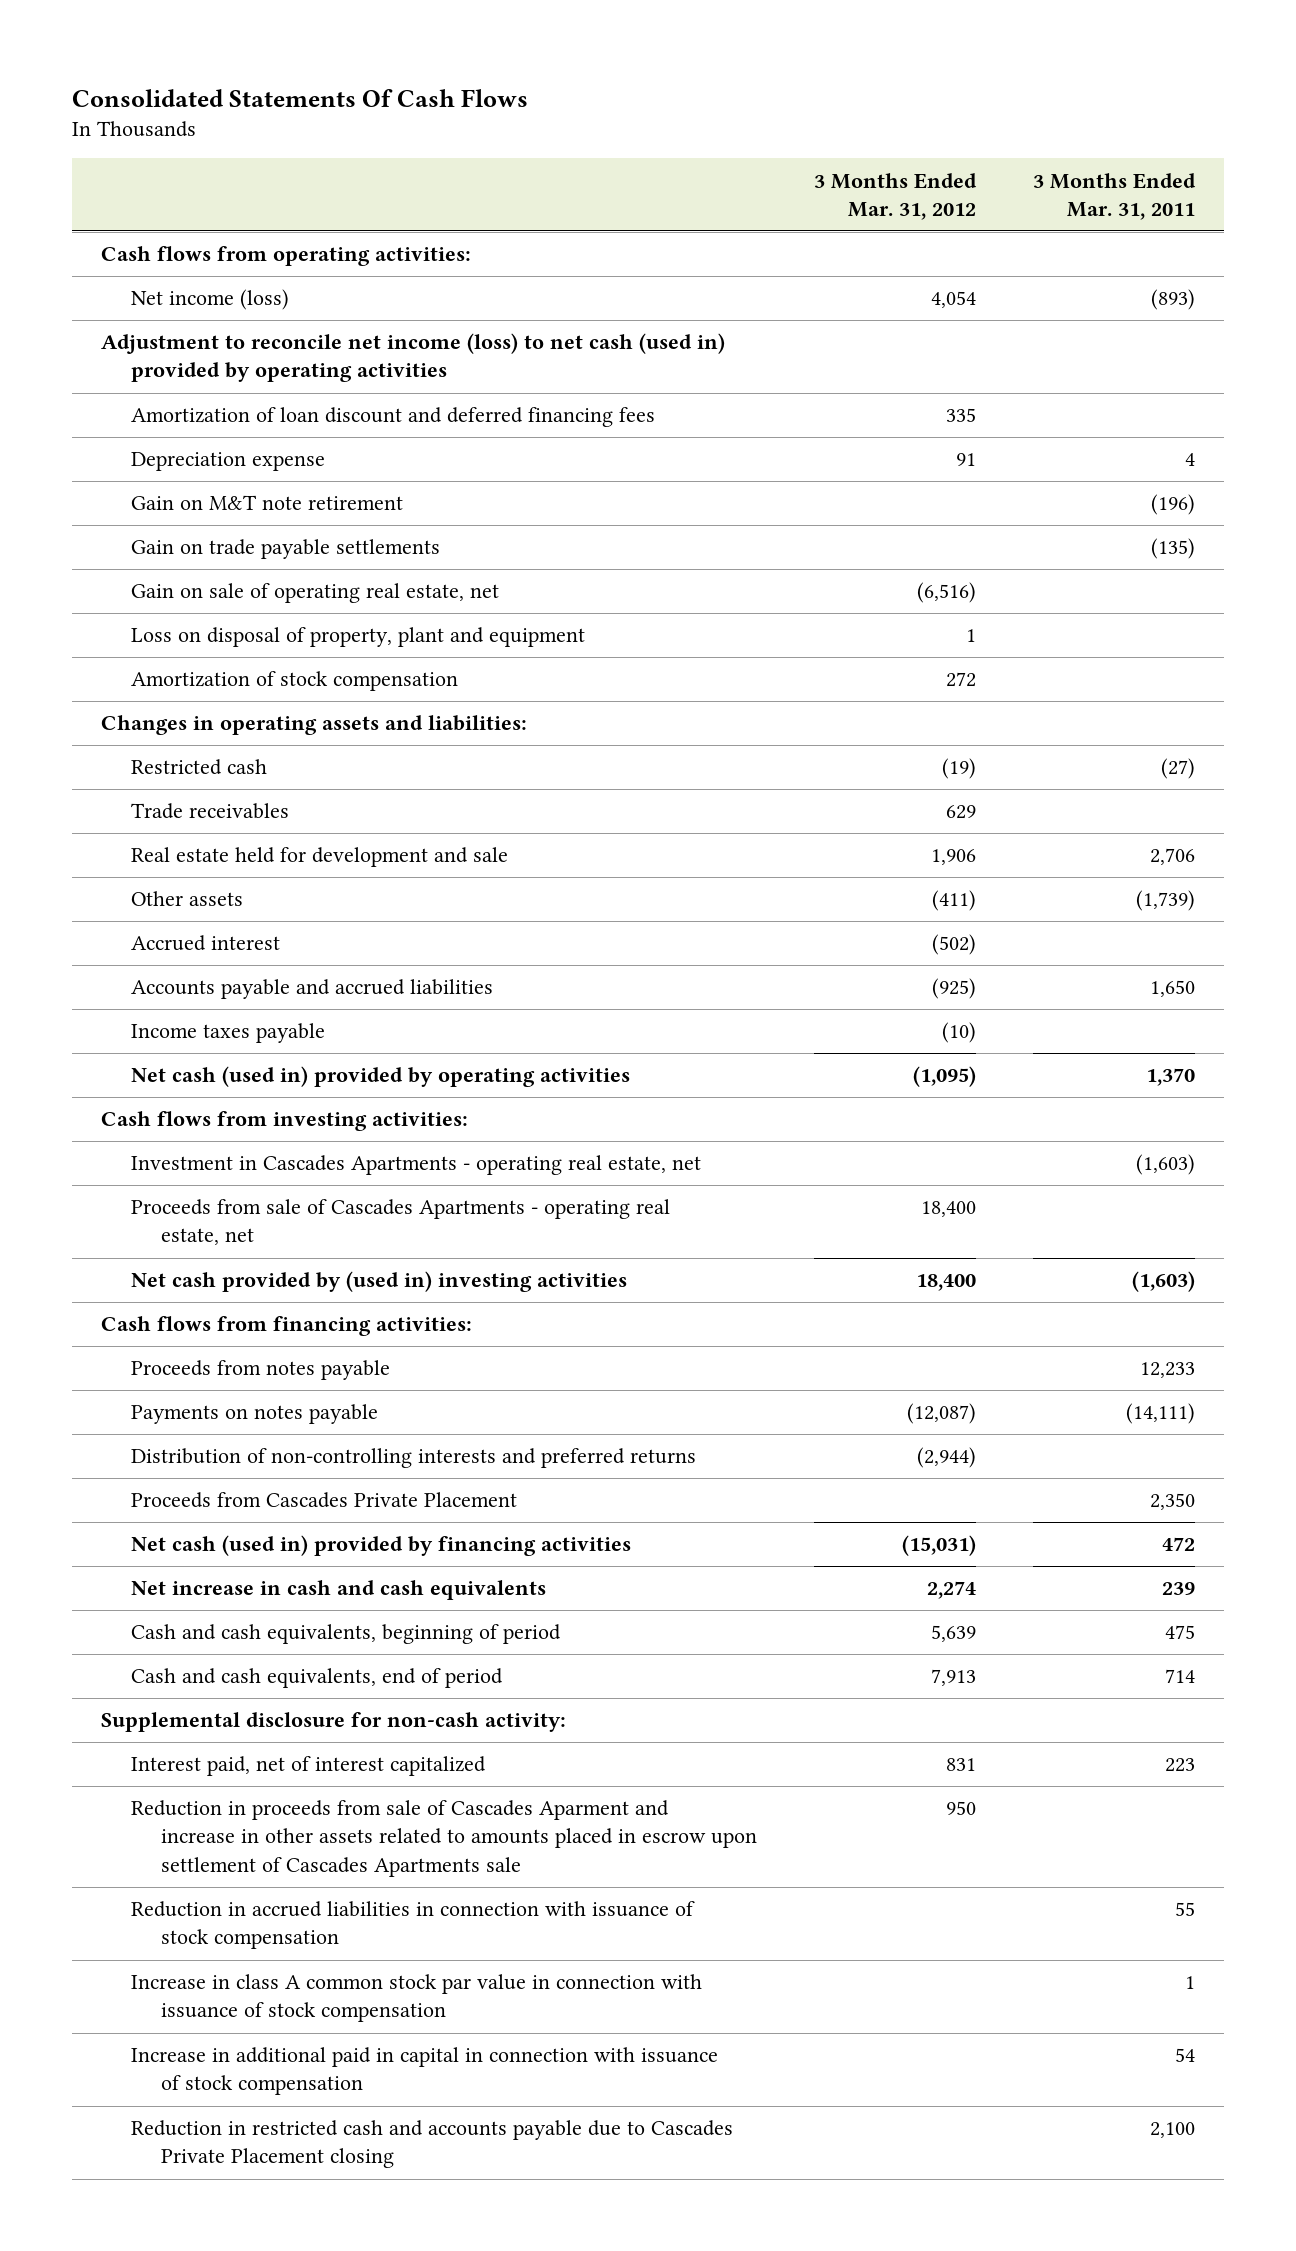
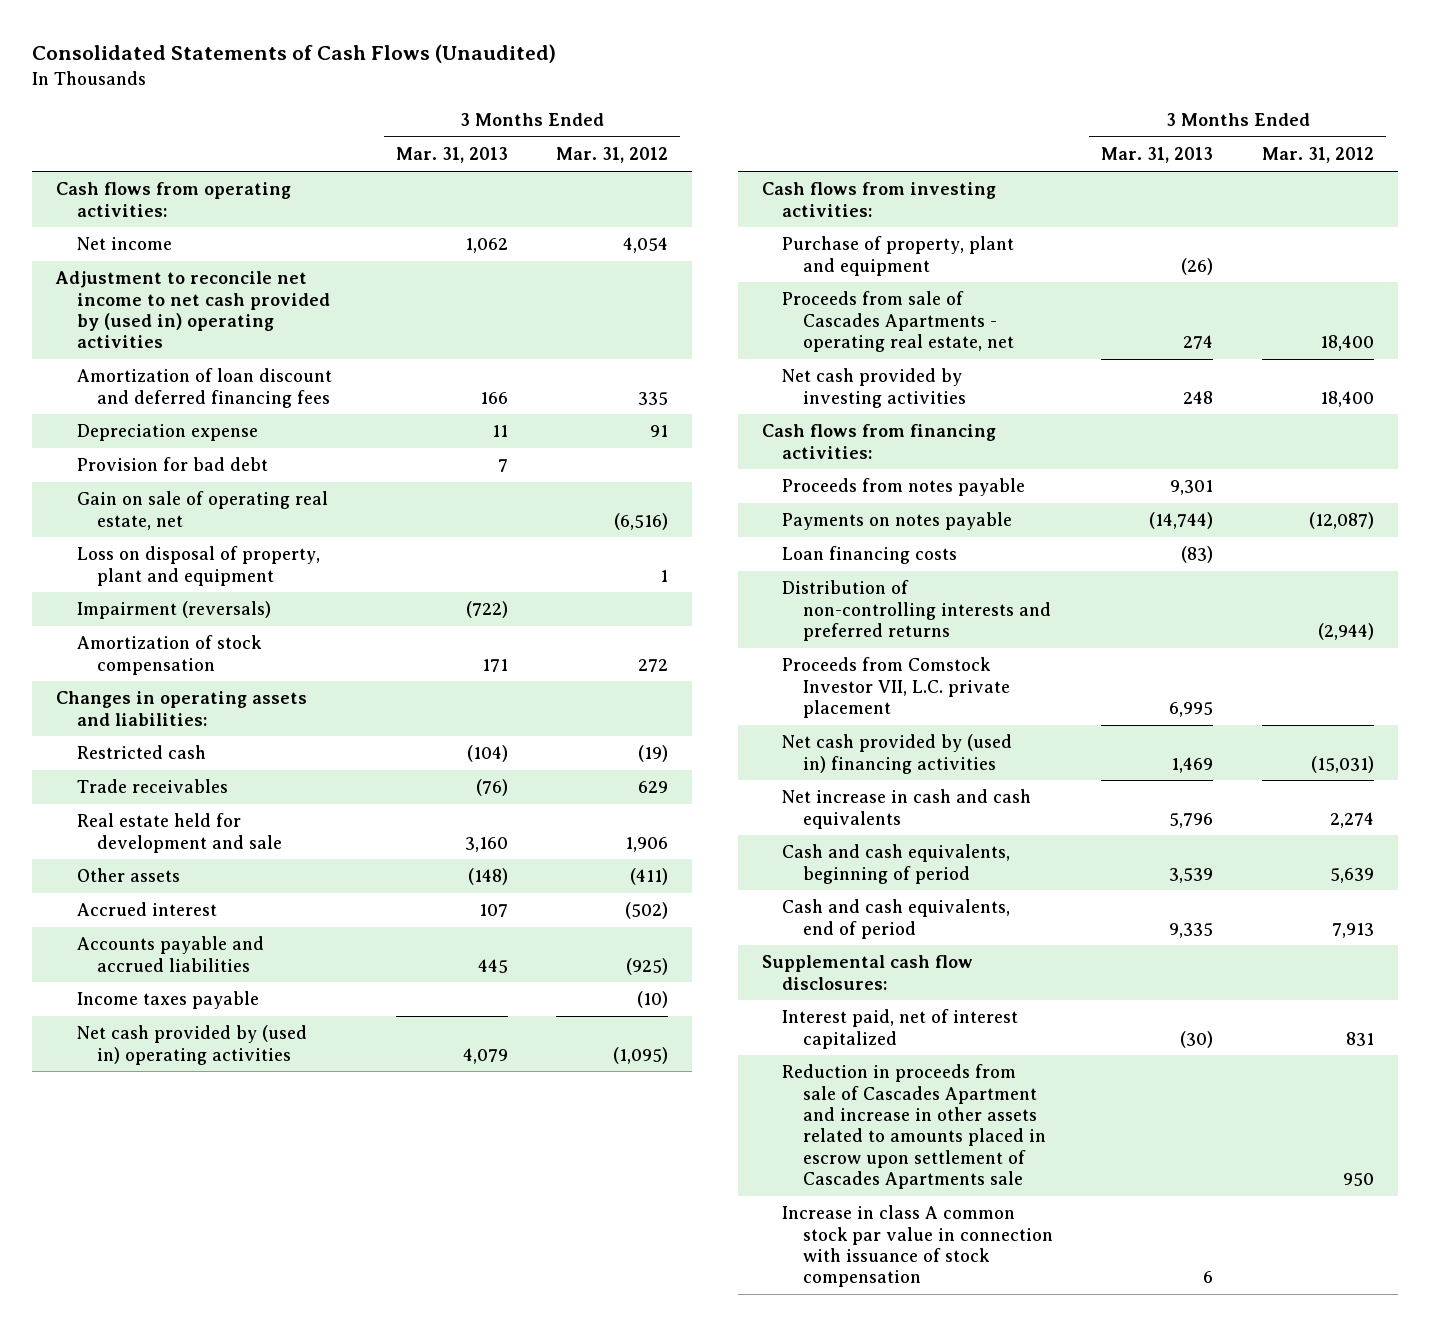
[72,88,529,107] Consolidated Statements Of Cash Flows -> [31,44,556,64] Consolidated Statements of Cash Flows (Unaudited)
[1033,172,1197,220] 3 Months Ended Mar. 31, 2011 -> none
none -> [395,147,508,164] Mar. 31, 2013
[130,289,289,311] Net income (loss) -> [76,237,172,251] Net income
[101,333,726,383] Adjustment to reconcile net income (loss) to net cash (used in) provided by operating activities -> [55,271,330,349] Adjustment to reconcile net income to net cash provided by (used in) operating activities
[130,495,403,511] Gain on M&T note retirement -> none
[130,539,440,560] Gain on trade payable settlements -> none
none -> [76,457,268,472] Provision for bad debt
none -> [76,601,271,620] Impairment (reversals)
[130,1066,630,1088] Net cash (used in) provided by operating activities -> [76,1025,307,1065] Net cash provided by (used in) operating activities
[130,1155,701,1176] Investment in Cascades Apartments - operating real estate, net -> none
none -> [782,236,1015,276] Purchase of property, plant and equipment
[130,1271,627,1293] Net cash provided by (used in) investing activities -> [782,368,967,408] Net cash provided by investing activities
none -> [782,546,958,565] Loan financing costs
[130,1492,517,1509] Proceeds from Cascades Private Placement -> [782,657,1011,718] Proceeds from Comstock Investor VII, L.C. private placement
[130,1535,631,1557] Net cash (used in) provided by financing activities -> [782,734,1013,774] Net cash provided by (used in) financing activities
[101,1712,567,1733] Supplemental disclosure for non-cash activity: -> [761,955,973,990] Supplemental cash flow disclosures:
[130,1901,695,1950] Reduction in accrued liabilities in connection with issuance of stock compensation -> none
[130,1800,757,1877] Reduction in proceeds from sale of Cascades Aparment and increase in other assets related to amounts placed in escrow upon settlement of Cascades Apartments sale -> [782,1064,1047,1189] Reduction in proceeds from sale of Cascades Apartment and increase in other assets related to amounts placed in escrow upon settlement of Cascades Apartments sale
[130,2047,718,2096] Increase in additional paid in capital in connection with issuance of stock compensation -> none
[130,2120,733,2169] Reduction in restricted cash and accounts payable due to Cascades Private Placement closing -> none

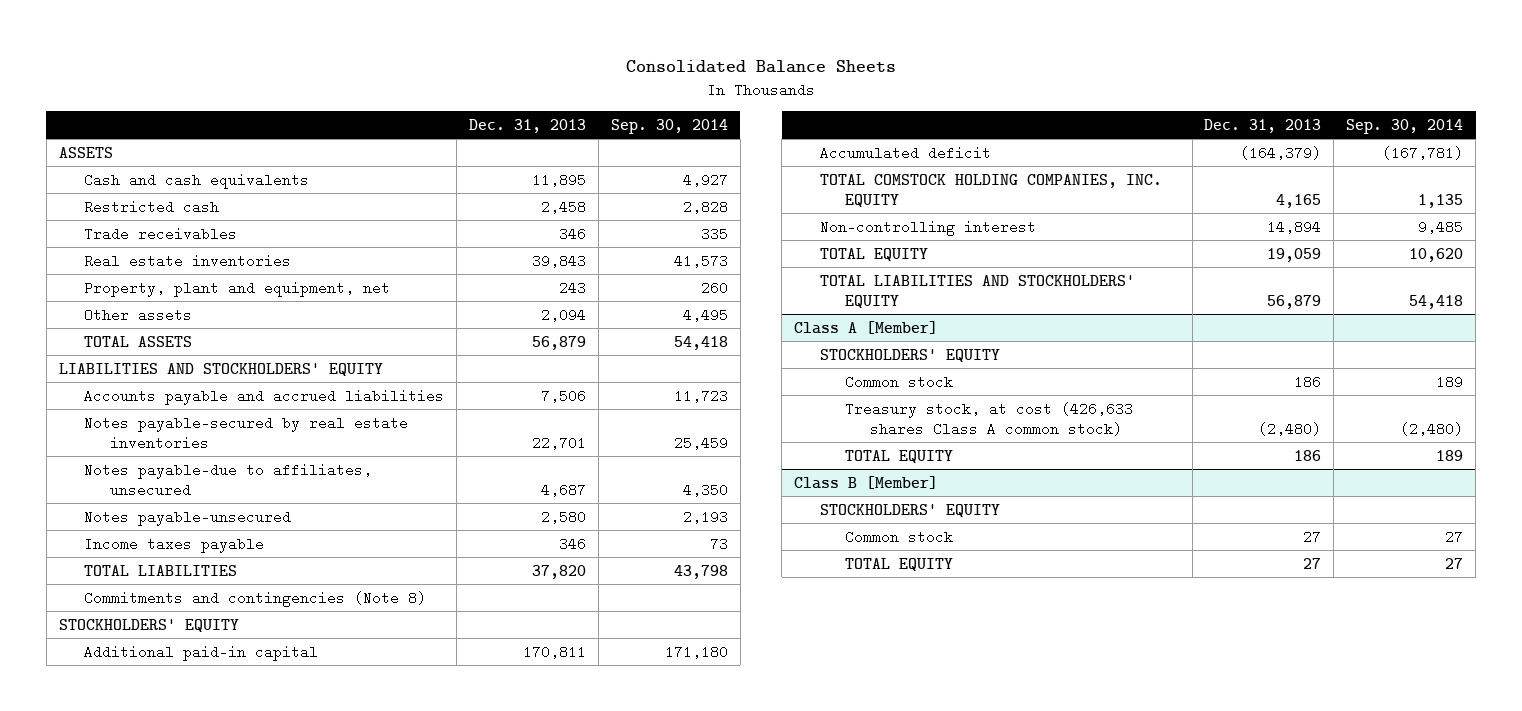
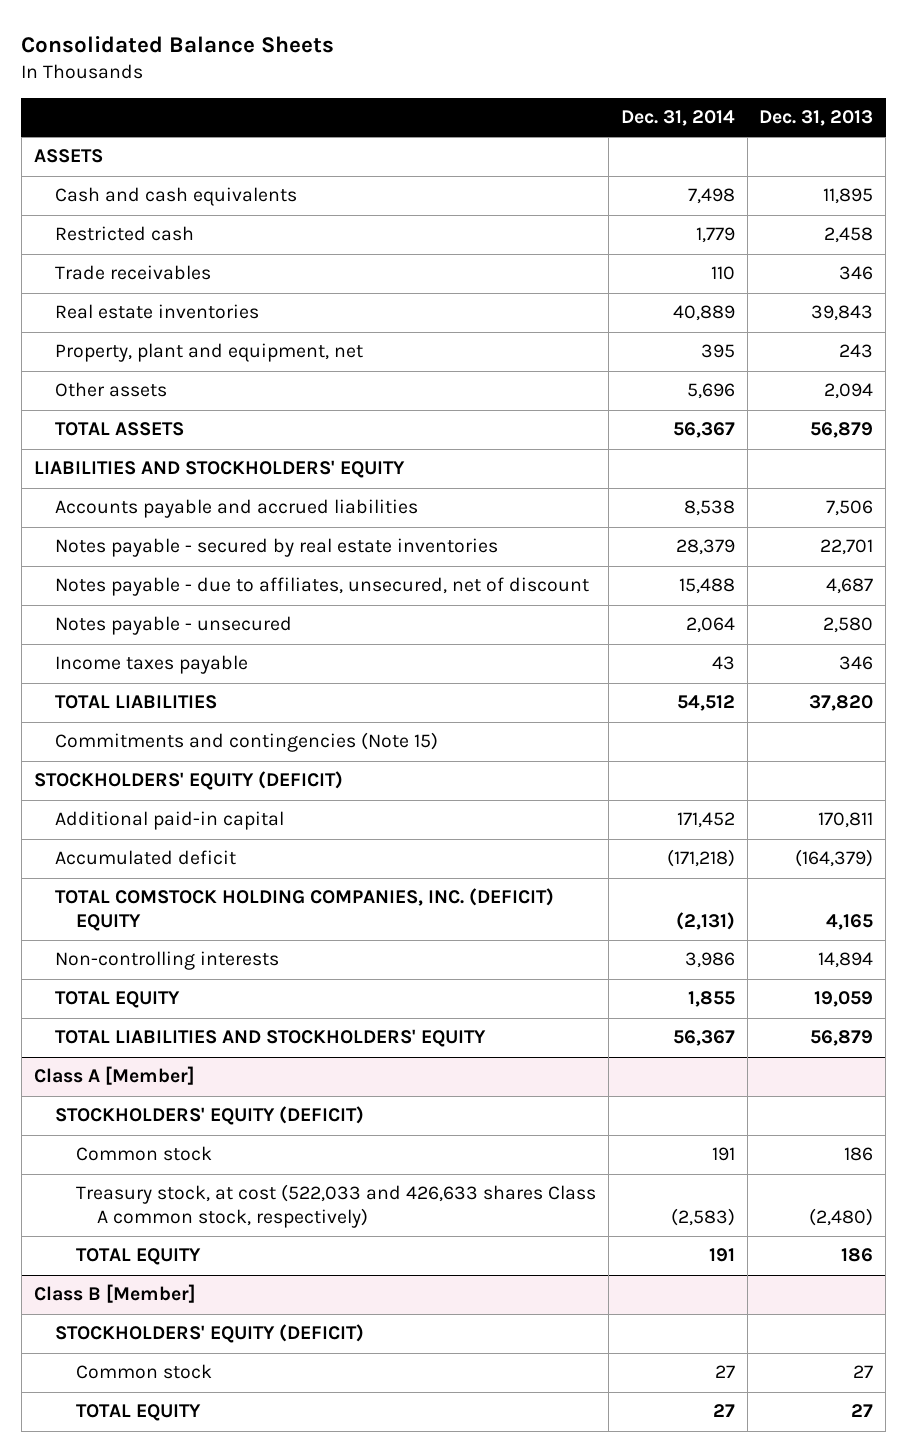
[610,118,728,134] Sep. 30, 2014 -> none
none -> [620,110,735,127] Dec. 31, 2014
[84,415,409,450] Notes payable-secured by real estate inventories -> [54,538,498,558] Notes payable - secured by real estate inventories
[84,462,373,497] Notes payable-due to affiliates, unsecured -> [54,577,589,597] Notes payable - due to affiliates, unsecured, net of discount
[84,509,292,526] Notes payable-unsecured -> [54,616,292,636] Notes payable - unsecured
[84,590,427,607] Commitments and contingencies (Note 8) -> [54,732,438,753] Commitments and contingencies (Note 15)
[58,618,239,632] STOCKHOLDERS' EQUITY -> [33,771,343,791] STOCKHOLDERS' EQUITY (DEFICIT)
[819,173,1162,207] TOTAL COMSTOCK HOLDING COMPANIES, INC. EQUITY -> [54,888,554,932] TOTAL COMSTOCK HOLDING COMPANIES, INC. (DEFICIT) EQUITY
[819,219,1036,236] Non-controlling interest -> [54,951,279,971] Non-controlling interests
[819,348,1000,362] STOCKHOLDERS' EQUITY -> [54,1106,364,1126] STOCKHOLDERS' EQUITY (DEFICIT)
[844,401,1133,436] Treasury stock, at cost (426,633 shares Class A common stock) -> [76,1184,597,1229] Treasury stock, at cost (522,033 and 426,633 shares Class A common stock, respectively)
[819,503,1000,517] STOCKHOLDERS' EQUITY -> [54,1324,364,1344] STOCKHOLDERS' EQUITY (DEFICIT)

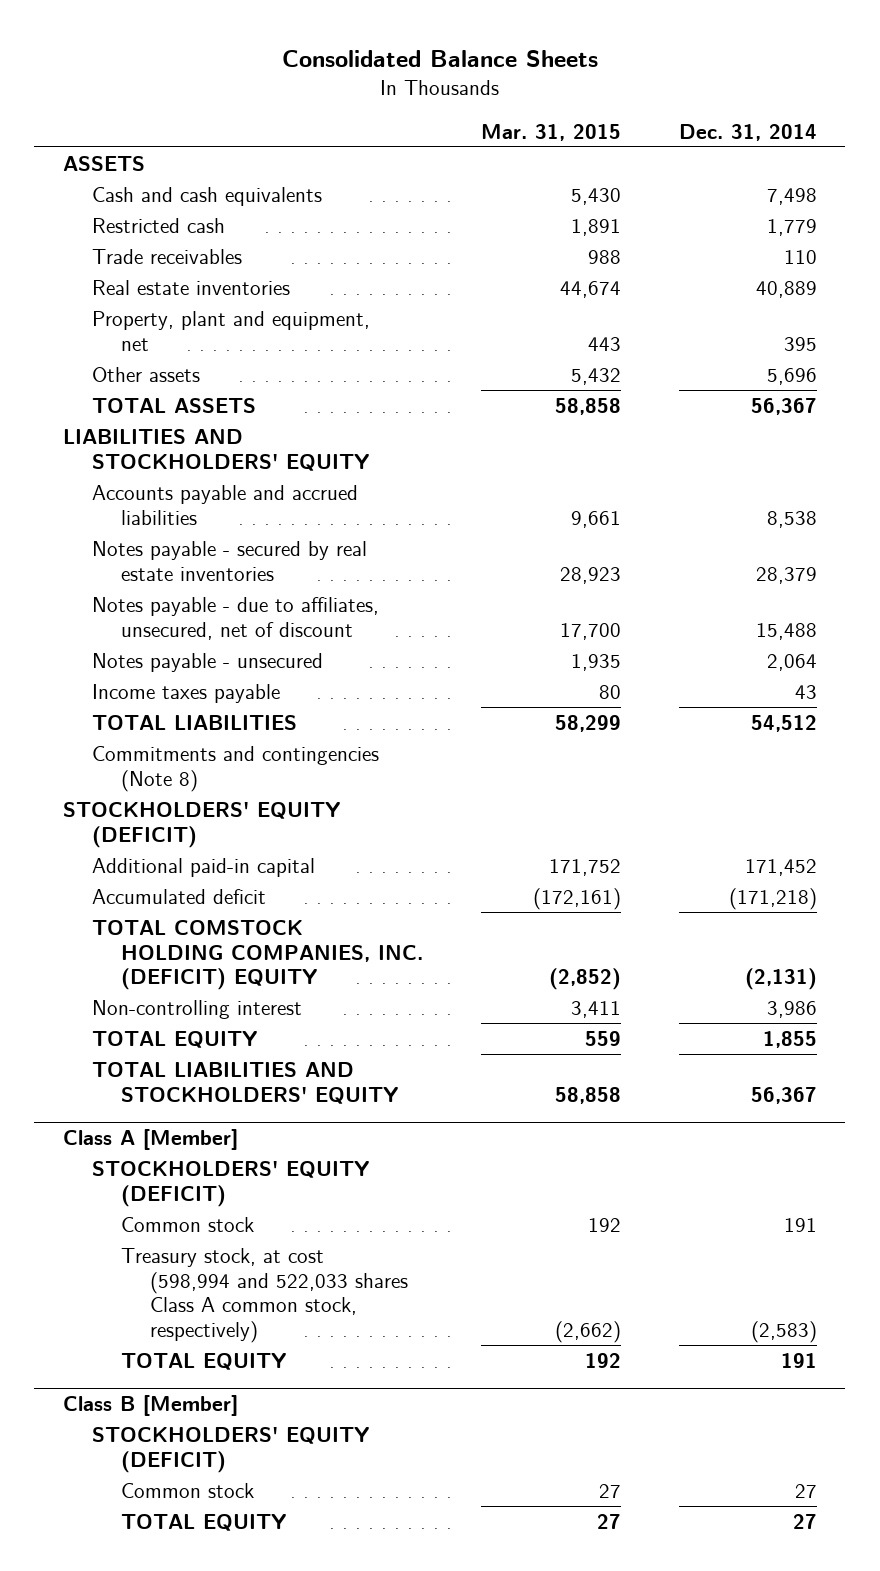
[759,110,874,127] Dec. 31, 2013 -> none
none -> [480,123,621,141] Mar. 31, 2015
[54,732,438,753] Commitments and contingencies (Note 15) -> [92,745,380,792] Commitments and contingencies (Note 8)
[54,951,279,971] Non-controlling interests -> [92,999,303,1019] Non-controlling interest
[76,1184,597,1229] Treasury stock, at cost (522,033 and 426,633 shares Class A common stock, respectively) -> [121,1247,409,1344] Treasury stock, at cost (598,994 and 522,033 shares Class A common stock, respectively)

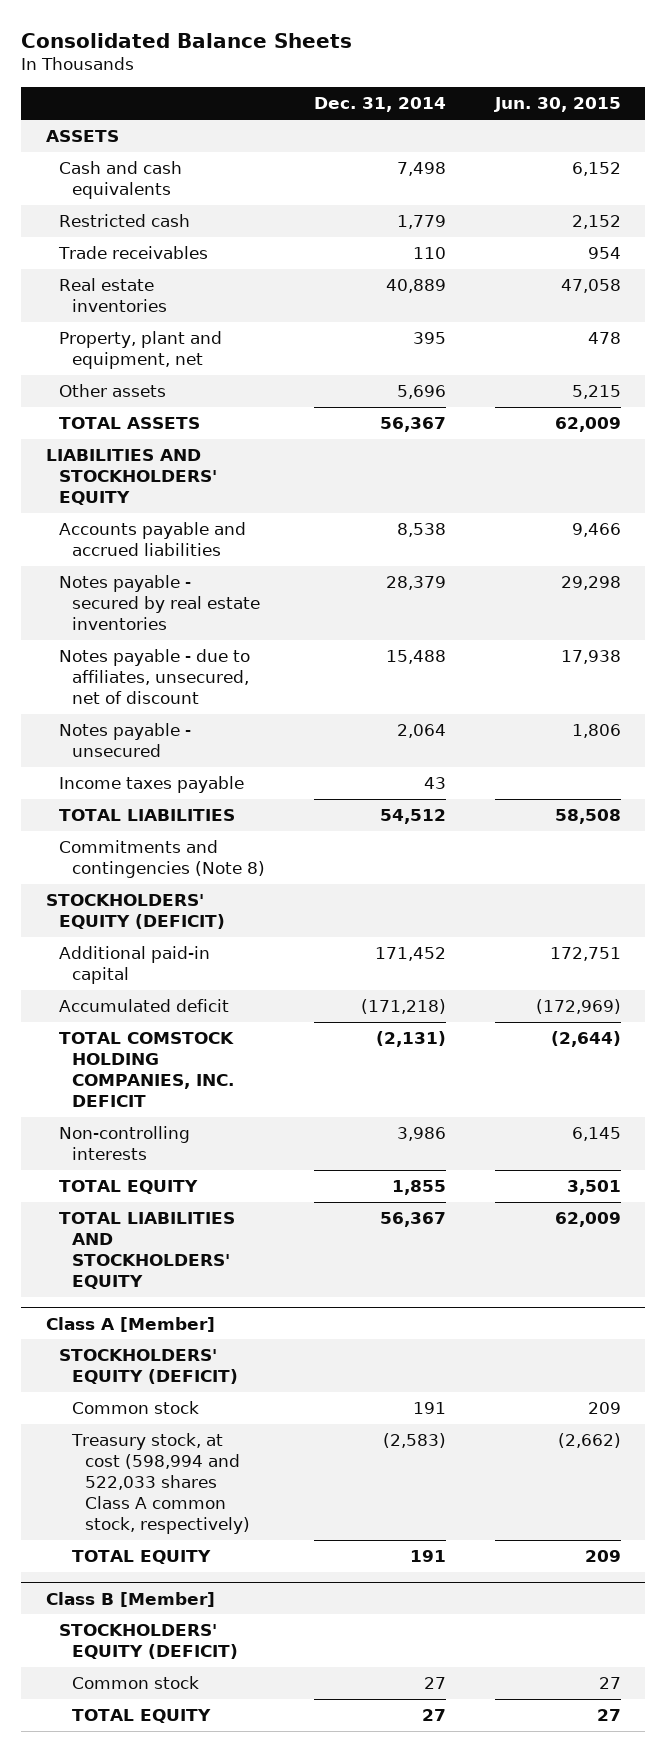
[480,123,621,141] Mar. 31, 2015 -> none
none -> [493,97,621,113] Jun. 30, 2015
[92,919,424,991] TOTAL COMSTOCK HOLDING COMPANIES, INC. (DEFICIT) EQUITY -> [58,1032,235,1108] TOTAL COMSTOCK HOLDING COMPANIES, INC. DEFICIT
[92,999,303,1019] Non-controlling interest -> [58,1126,190,1161] Non-controlling interests

